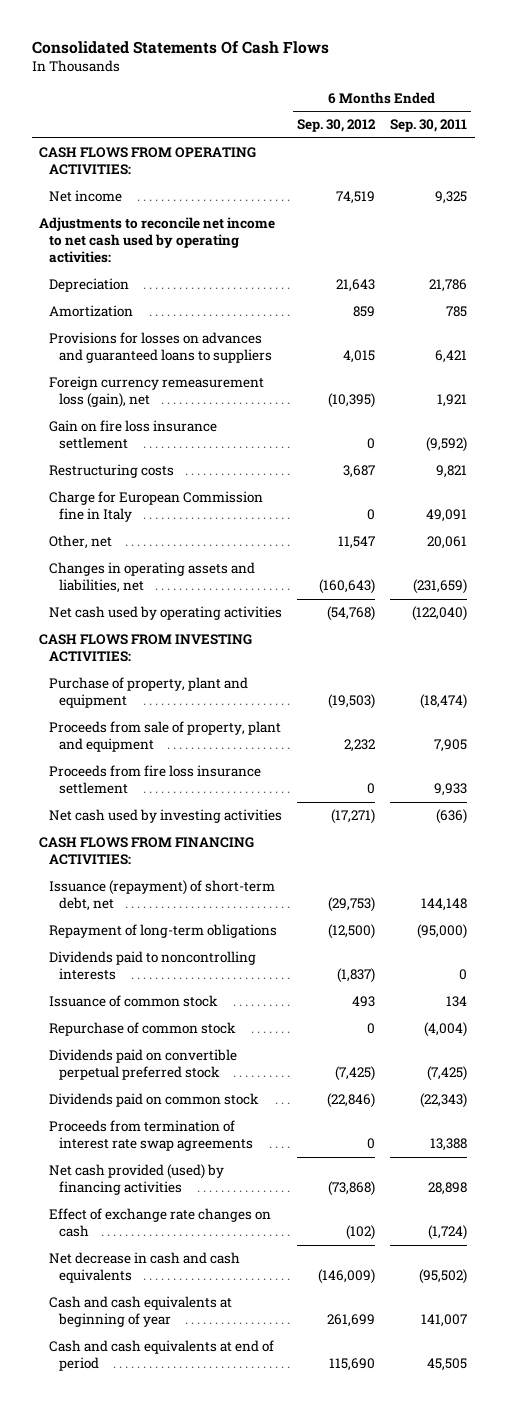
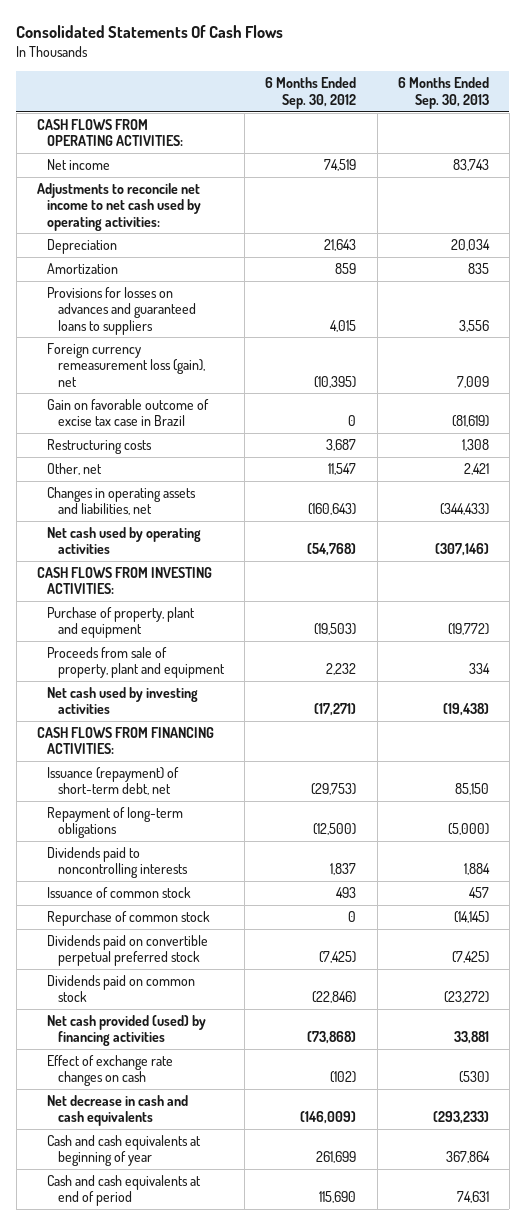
[390,119,468,133] Sep. 30, 2011 -> none
none -> [397,77,489,109] 6 Months Ended Sep. 30, 2013
[48,420,217,450] Gain on fire loss insurance settlement -> none
none -> [47,399,210,427] Gain on favorable outcome of excise tax case in Brazil
[48,491,263,523] Charge for European Commission fine in Italy -> none
[48,765,261,795] Proceeds from fire loss insurance settlement -> none
[337,968,376,984] (1,837) -> [330,863,357,876] 1,837
[48,1120,253,1152] Proceeds from termination of interest rate swap agreements -> none

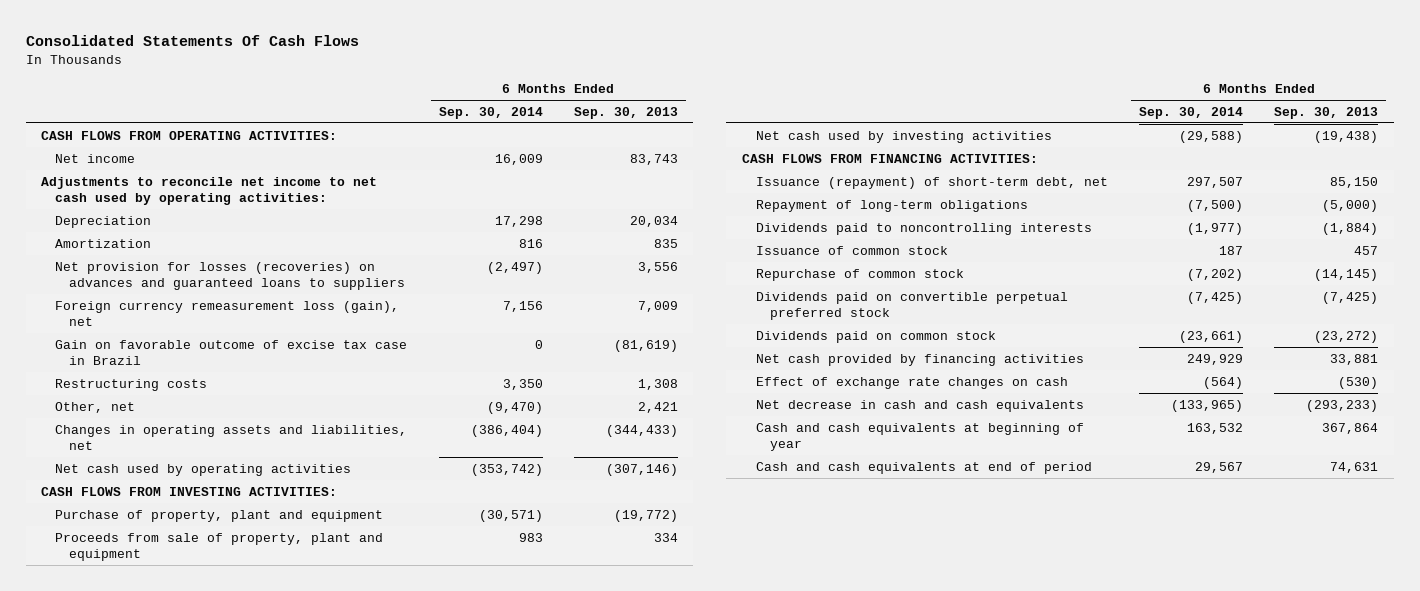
[265,77,357,109] 6 Months Ended Sep. 30, 2012 -> none
none -> [438,106,543,119] Sep. 30, 2014
[47,287,197,335] Provisions for losses on advances and guaranteed loans to suppliers -> [55,261,406,290] Net provision for losses (recoveries) on advances and guaranteed loans to suppliers
[463,863,490,876] 1,884 -> [1322,222,1379,235] (1,884)
[47,1015,207,1047] Net cash provided (used) by financing activities -> [755,353,1084,366] Net cash provided by financing activities

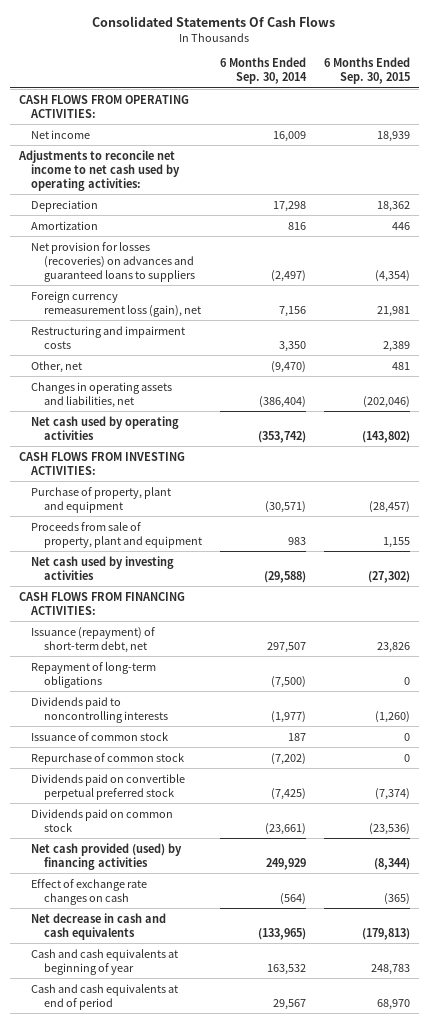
[573,106,678,119] Sep. 30, 2013 -> none
none -> [323,57,410,85] 6 Months Ended Sep. 30, 2015
[55,339,408,365] Gain on favorable outcome of excise tax case in Brazil -> none
[55,378,208,391] Restructuring costs -> [31,325,186,349] Restructuring and impairment costs
[755,353,1084,366] Net cash provided by financing activities -> [31,842,183,870] Net cash provided (used) by financing activities

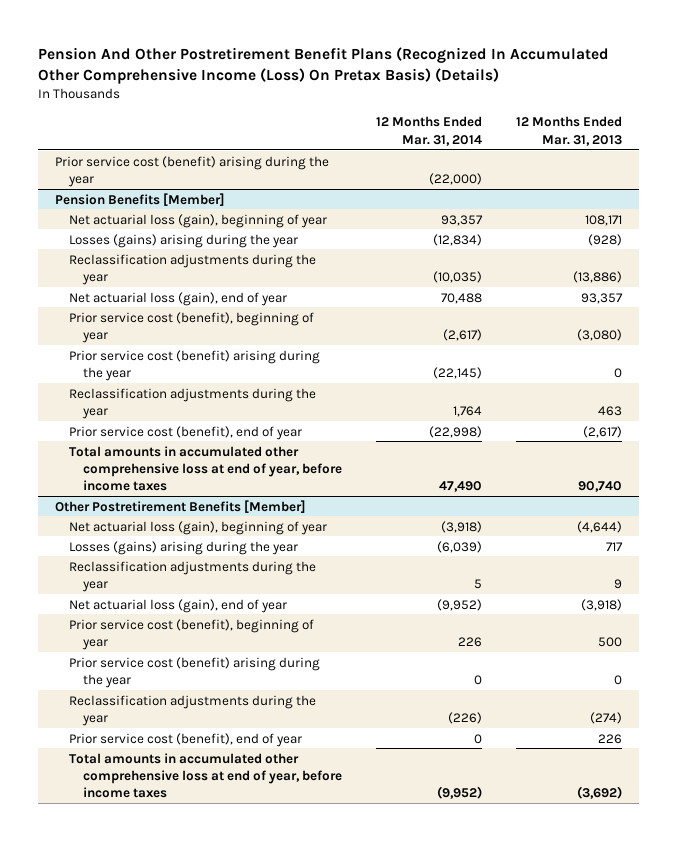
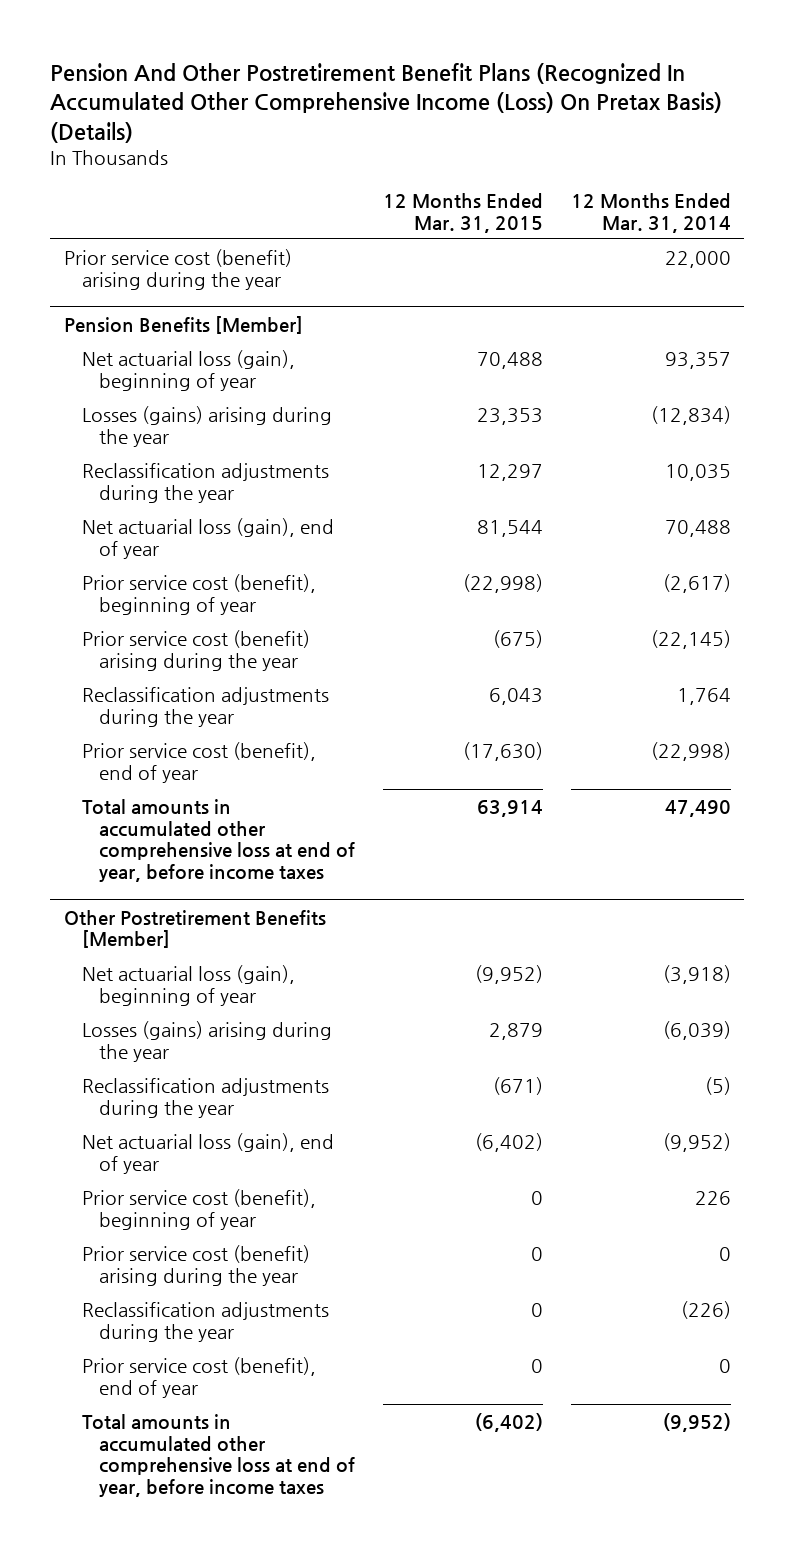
[515,116,622,146] 12 Months Ended Mar. 31, 2013 -> none
none -> [382,192,543,233] 12 Months Ended Mar. 31, 2015
[428,172,482,185] (22,000) -> [664,250,731,268] 22,000
[432,270,482,283] (10,035) -> [664,463,731,481] 10,035
[473,578,482,589] 5 -> [704,1076,731,1095] (5)

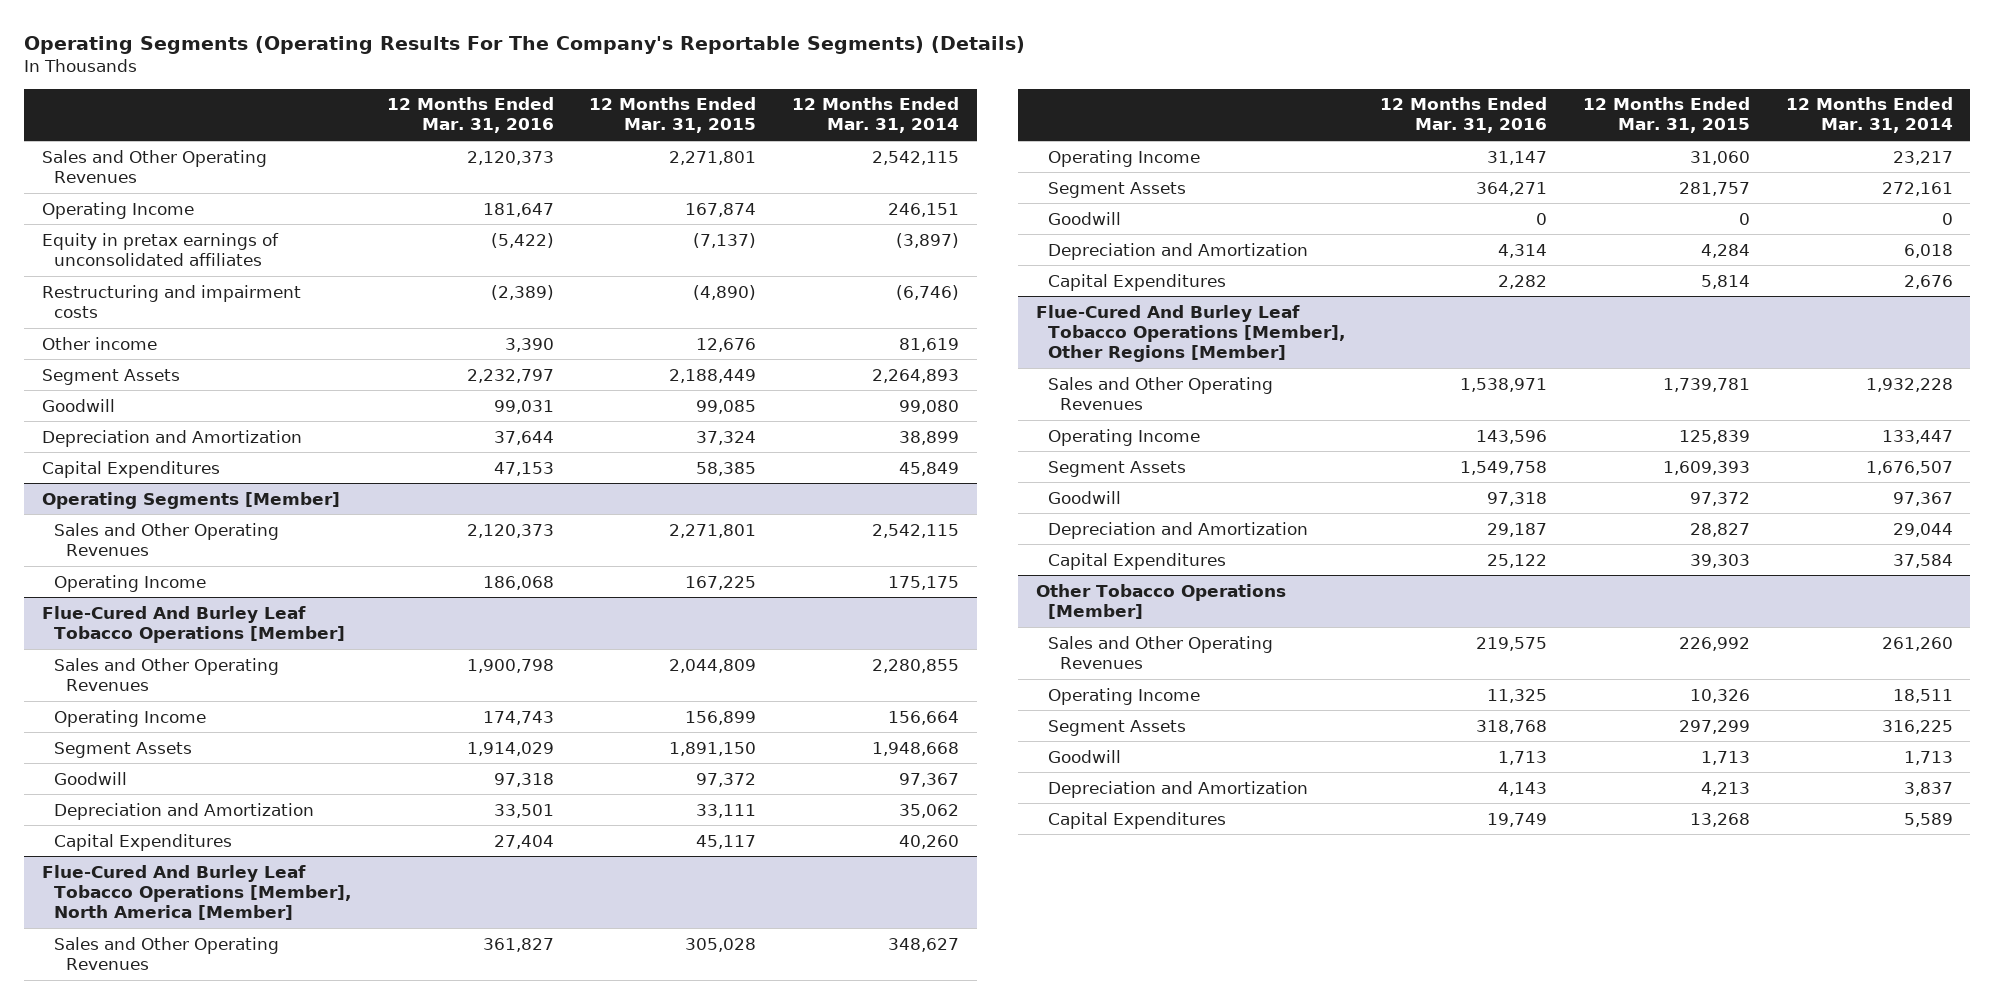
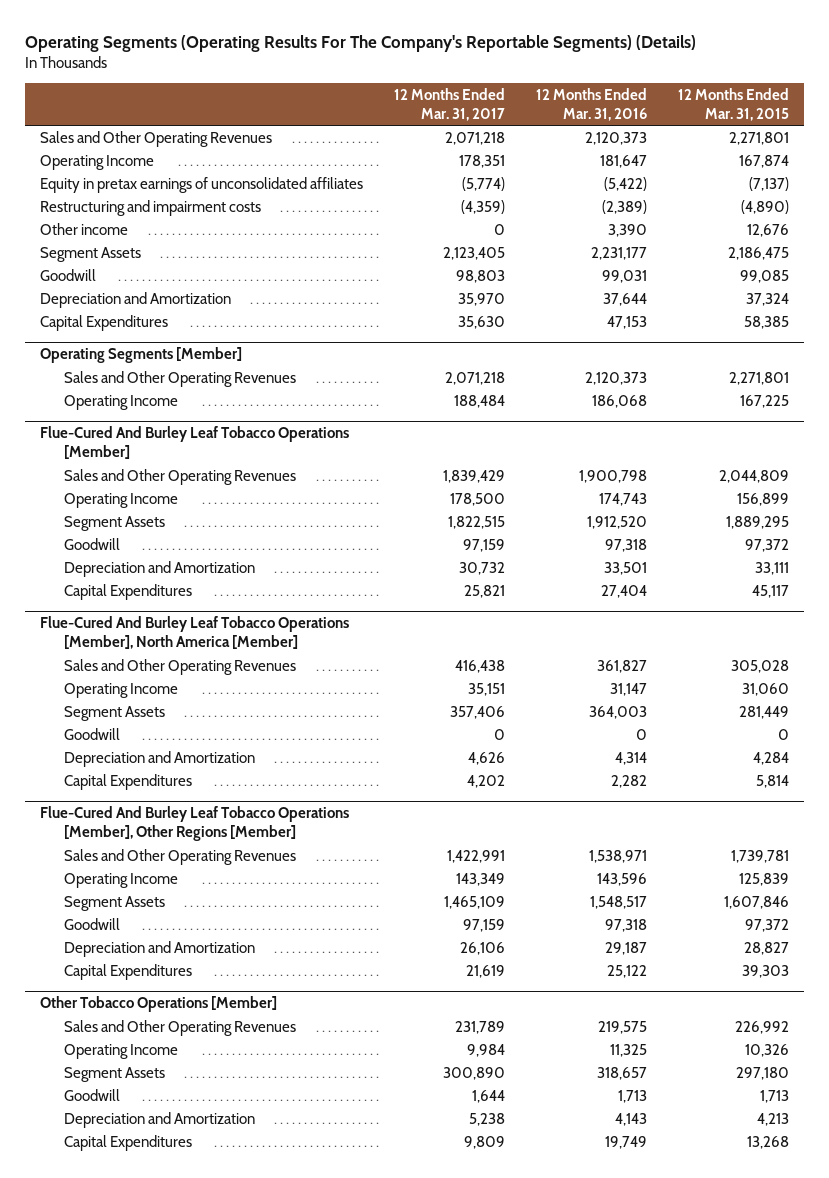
[791,97,959,134] 12 Months Ended Mar. 31, 2014 -> none
none -> [394,87,506,121] 12 Months Ended Mar. 31, 2017
[466,368,554,383] 2,232,797 -> [591,246,648,260] 2,231,177
[669,368,757,383] 2,188,449 -> [728,246,790,260] 2,186,475
[466,741,554,756] 1,914,029 -> [587,515,648,529] 1,912,520
[669,741,757,756] 1,891,150 -> [726,515,790,529] 1,889,295
[1476,181,1548,196] 364,271 -> [589,705,648,719] 364,003
[1678,181,1750,196] 281,757 -> [739,705,790,719] 281,449
[1460,460,1548,475] 1,549,758 -> [590,895,648,909] 1,548,517
[1662,460,1750,475] 1,609,393 -> [724,895,790,909] 1,607,846
[1476,719,1548,734] 318,768 -> [597,1066,648,1080] 318,657
[1678,719,1750,734] 297,299 -> [736,1066,790,1080] 297,180

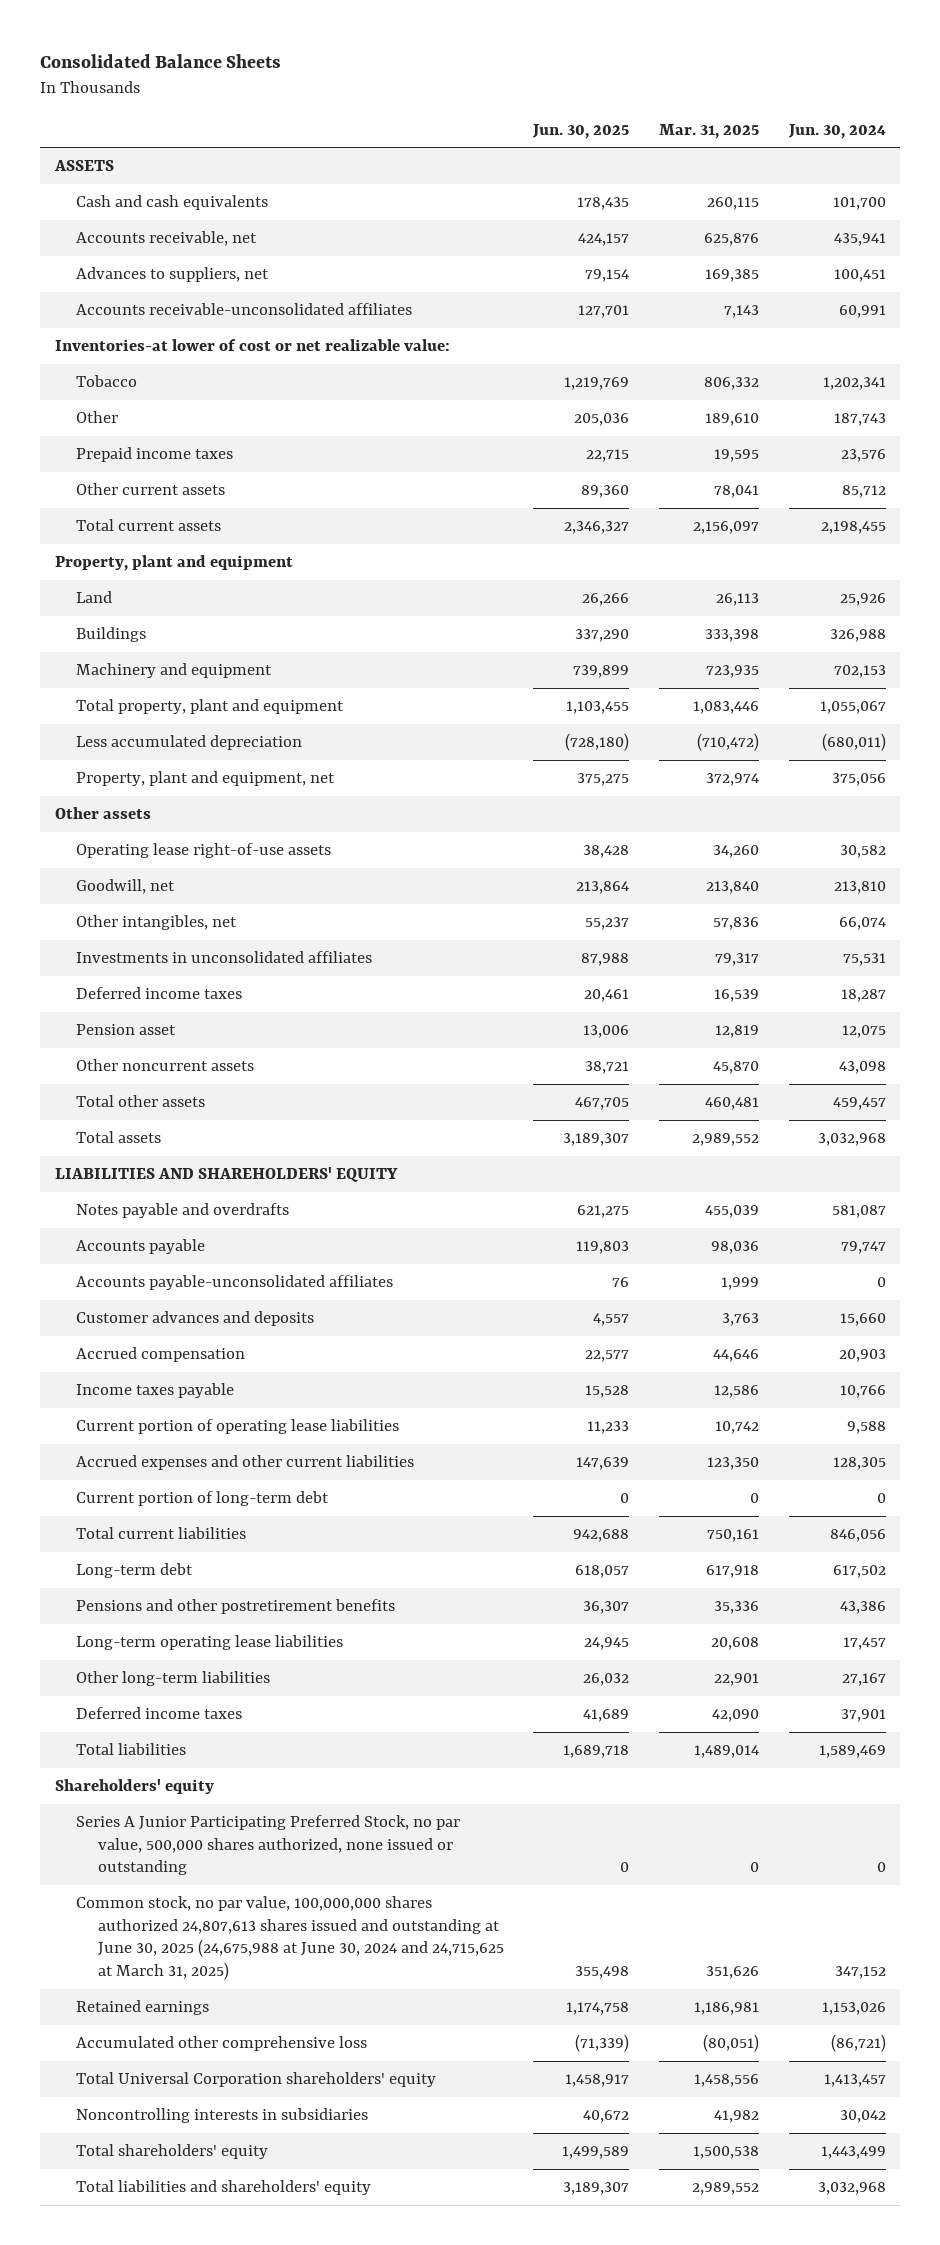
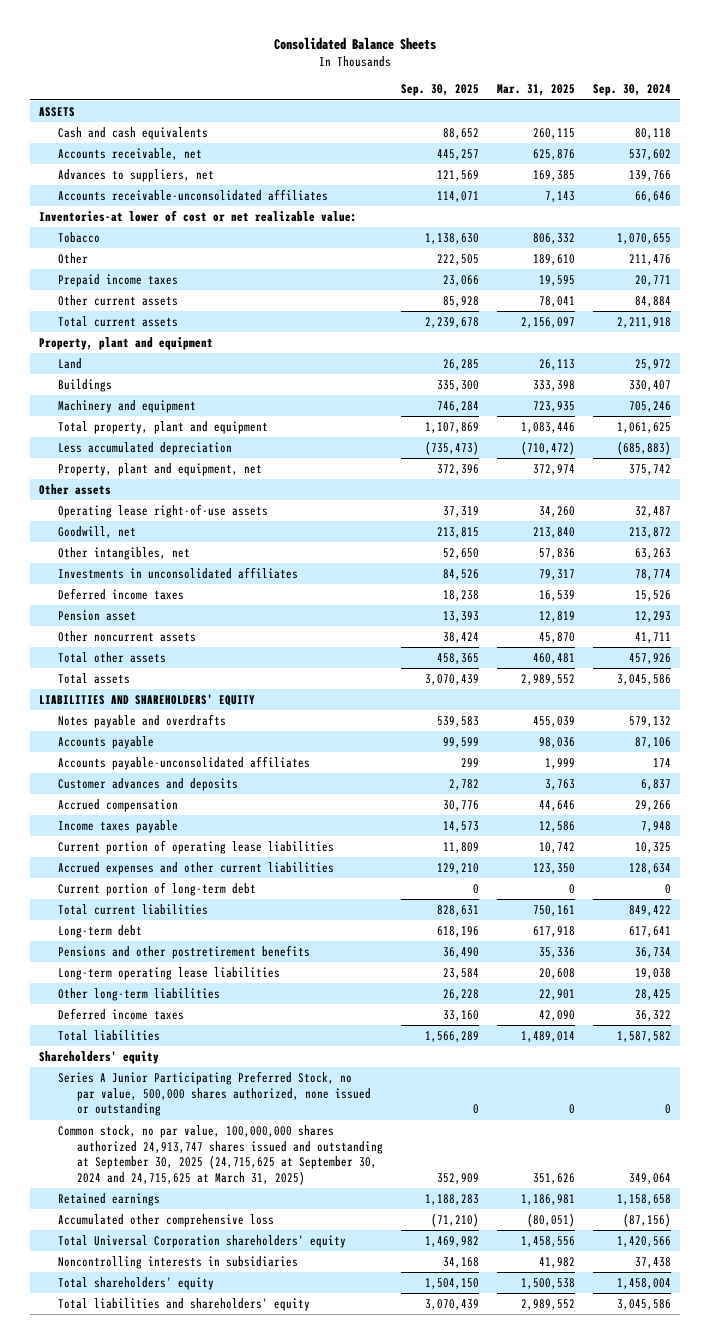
[532,123,630,139] Jun. 30, 2025 -> none
[787,123,886,139] Jun. 30, 2024 -> none
none -> [401,84,480,97] Sep. 30, 2025
none -> [592,84,671,97] Sep. 30, 2024
[76,1896,504,1980] Common stock, no par value, 100,000,000 shares authorized 24,807,613 shares issued and outstanding at June 30, 2025 (24,675,988 at June 30, 2024 and 24,715,625 at March 31, 2025) -> [58,1125,384,1186] Common stock, no par value, 100,000,000 shares authorized 24,913,747 shares issued and outstanding at September 30, 2025 (24,715,625 at September 30, 2024 and 24,715,625 at March 31, 2025)

